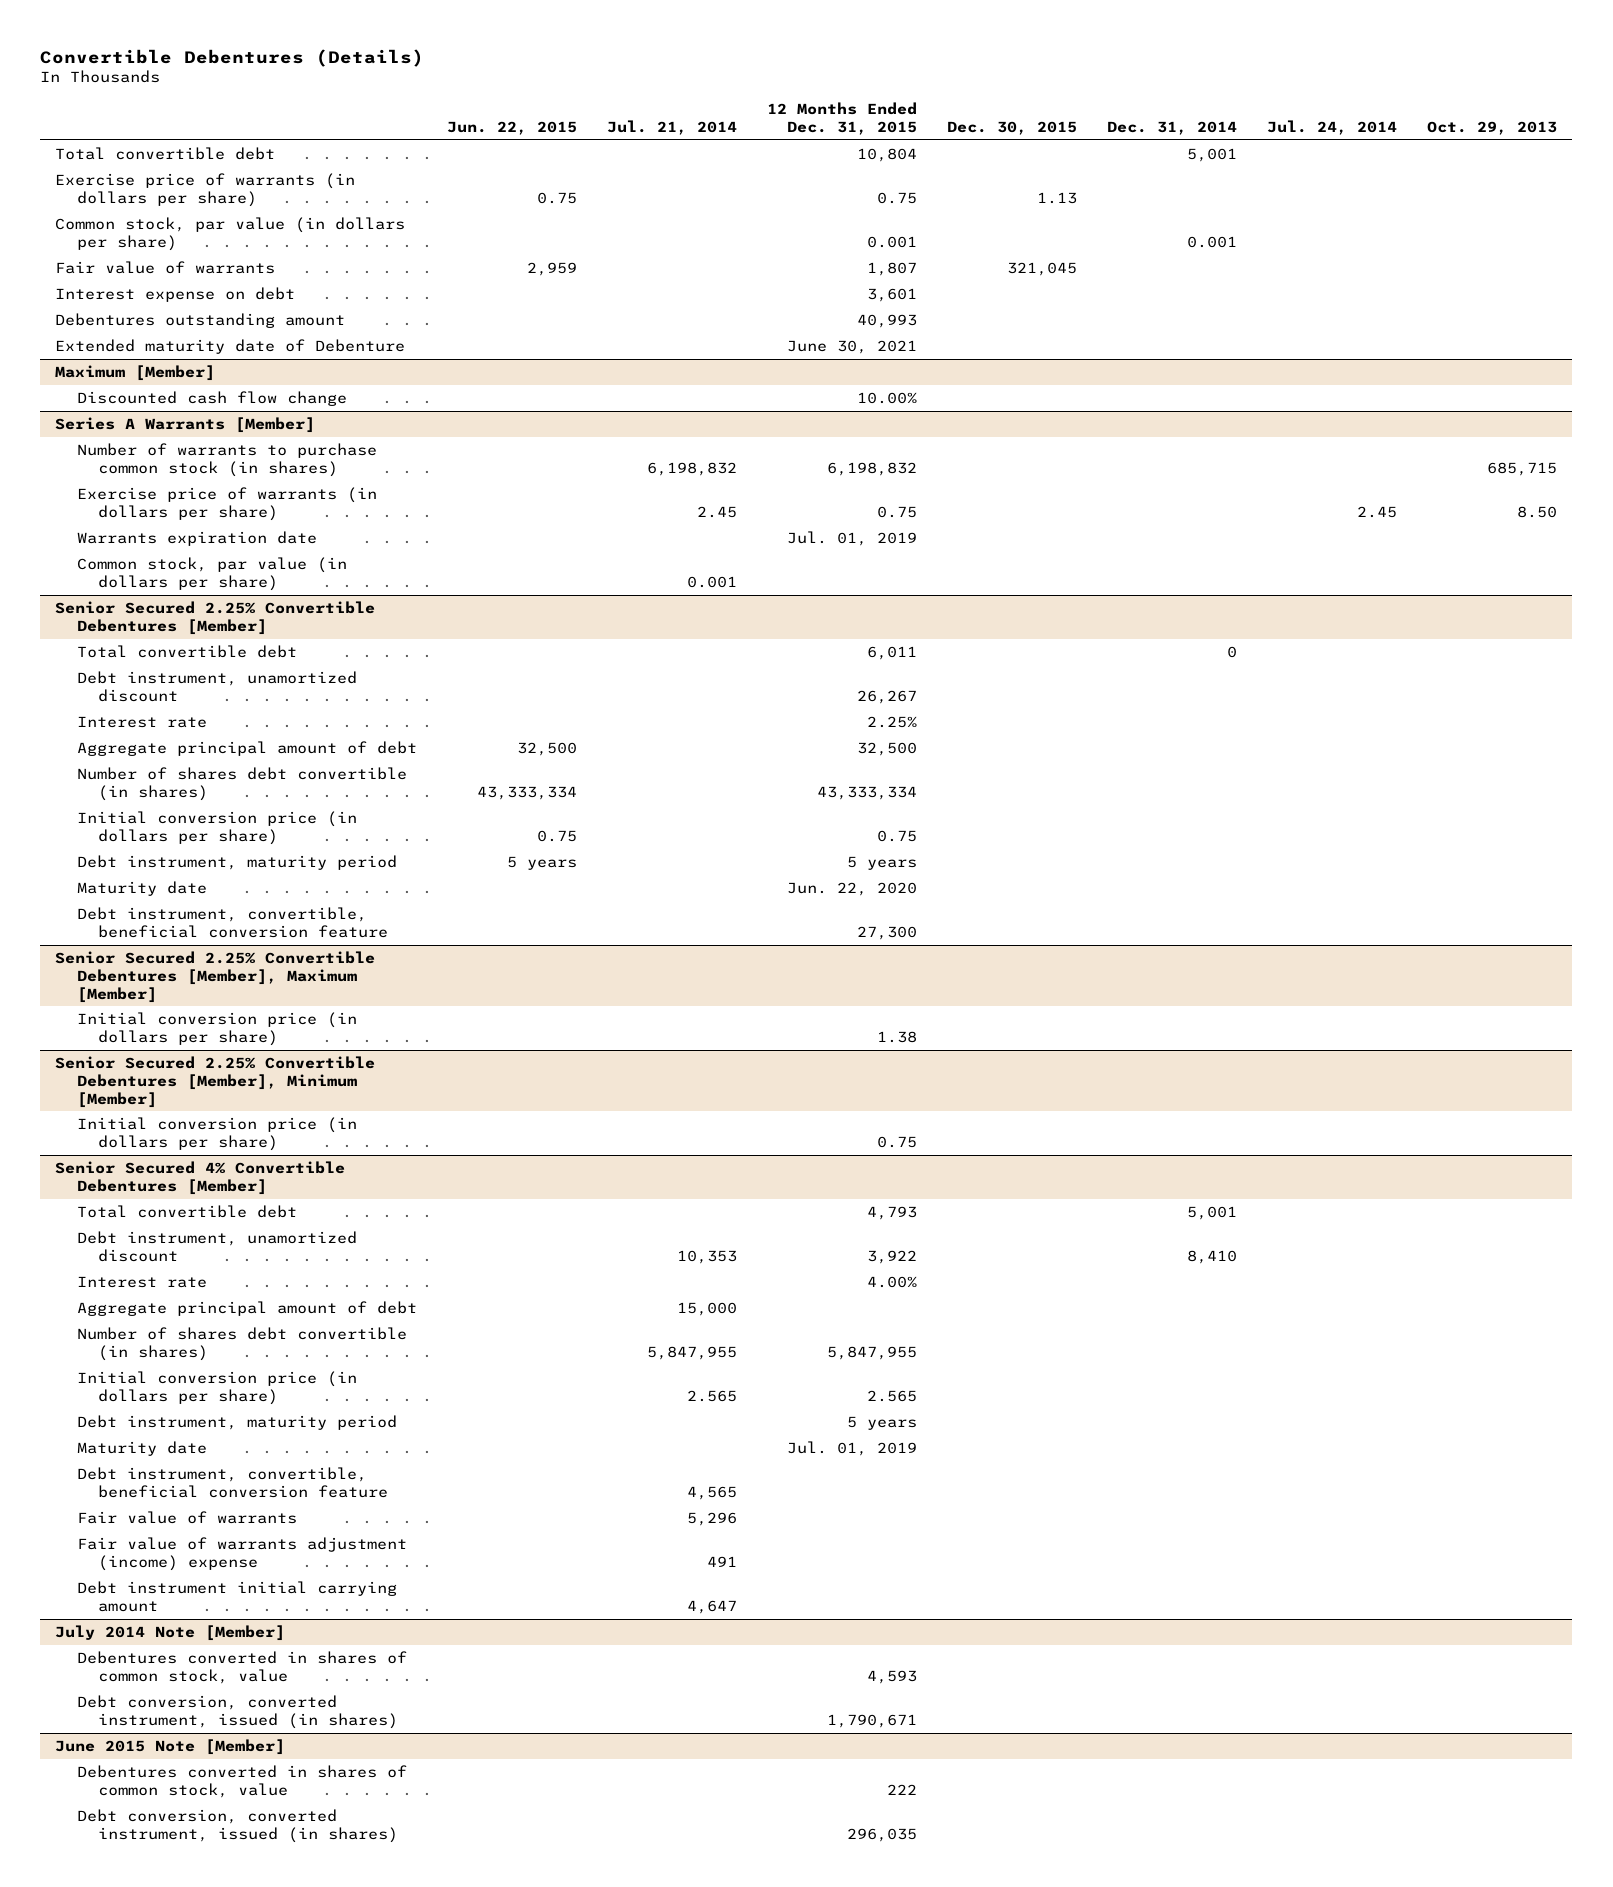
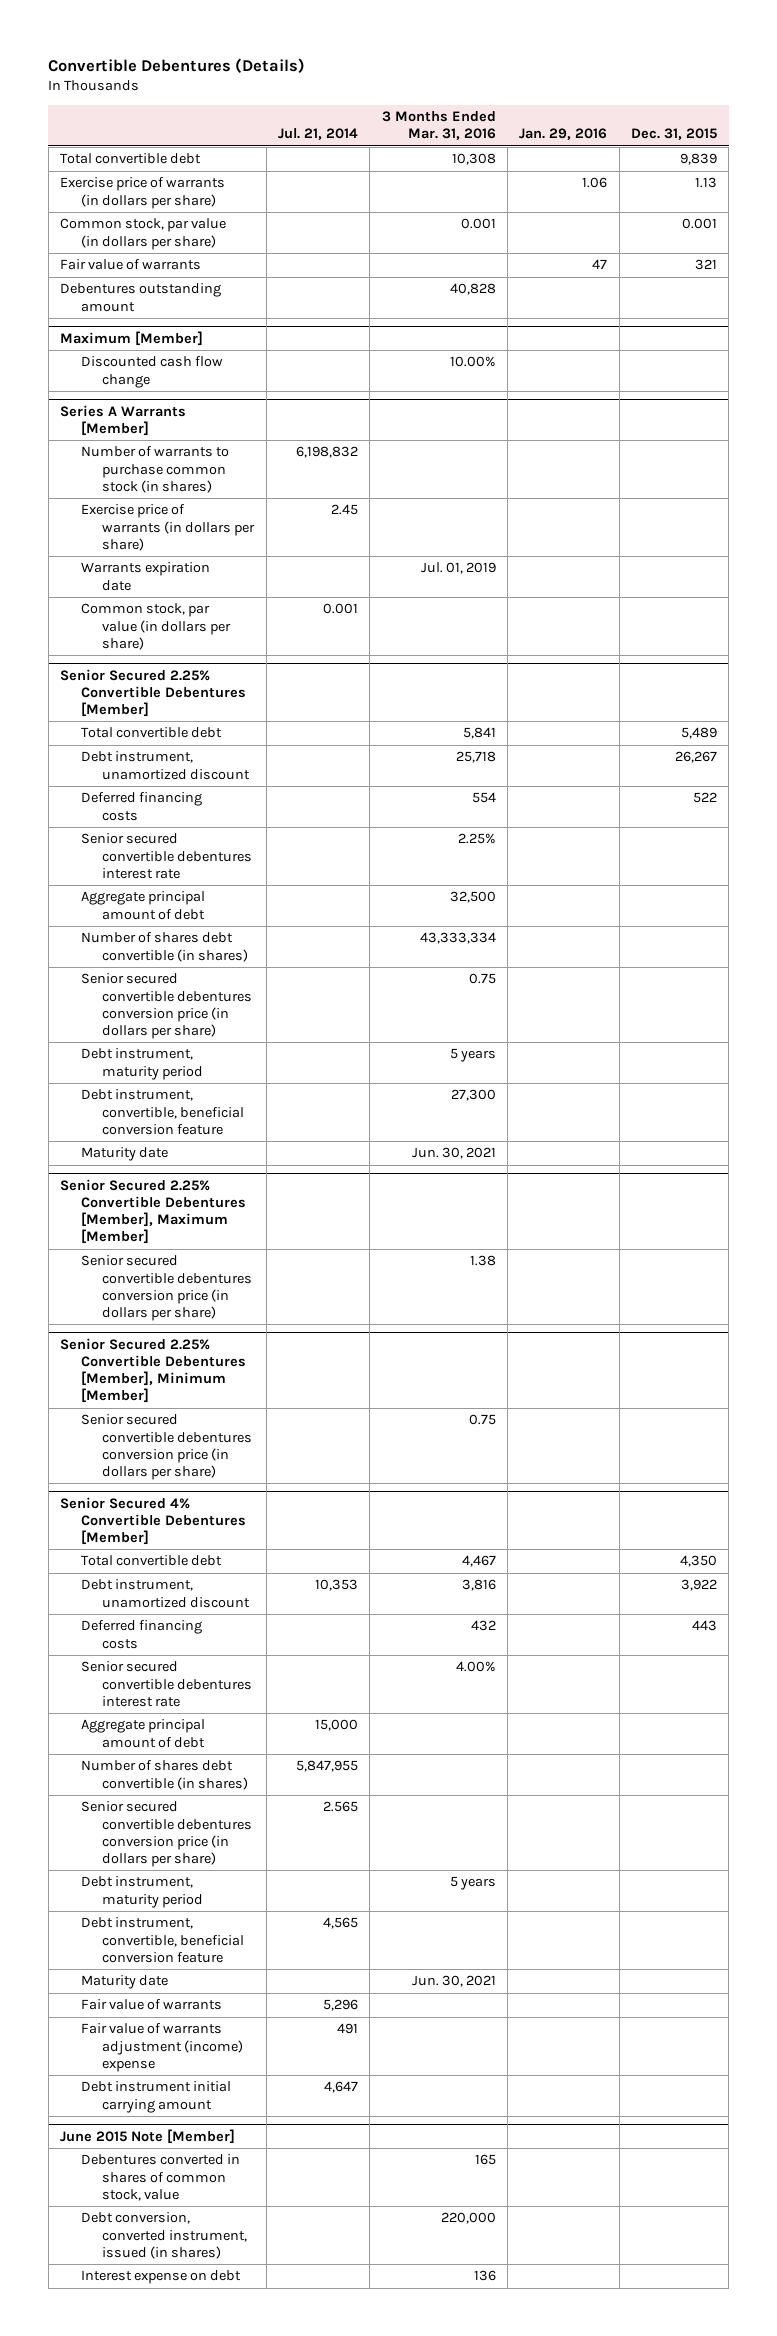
[446,120,577,135] Jun. 22, 2015 -> none
[766,101,917,135] 12 Months Ended Dec. 31, 2015 -> none
[947,120,1078,135] Dec. 30, 2015 -> none
[1107,120,1238,135] Dec. 31, 2014 -> none
[1267,119,1398,135] Jul. 24, 2014 -> none
[1427,120,1558,135] Oct. 29, 2013 -> none
none -> [381,111,496,141] 3 Months Ended Mar. 31, 2016
none -> [519,128,608,141] Jan. 29, 2016
none -> [631,128,718,141] Dec. 31, 2015
[55,286,296,302] Interest expense on debt -> none
[55,338,406,354] Extended maturity date of Debenture -> none
none -> [81,792,203,821] Deferred financing costs
[76,715,207,728] Interest rate -> [81,833,253,879] Senior secured convertible debentures interest rate
[76,810,357,845] Initial conversion price (in dollars per share) -> [81,973,253,1039] Senior secured convertible debentures conversion price (in dollars per share)
[76,880,207,896] Maturity date -> [81,1147,169,1162] Maturity date
[76,1011,357,1046] Initial conversion price (in dollars per share) -> [81,1255,253,1321] Senior secured convertible debentures conversion price (in dollars per share)
[76,1116,357,1151] Initial conversion price (in dollars per share) -> [81,1414,253,1480] Senior secured convertible debentures conversion price (in dollars per share)
none -> [81,1620,203,1649] Deferred financing costs
[76,1275,207,1288] Interest rate -> [81,1661,253,1707] Senior secured convertible debentures interest rate
[76,1370,357,1405] Initial conversion price (in dollars per share) -> [81,1801,253,1867] Senior secured convertible debentures conversion price (in dollars per share)
[76,1440,207,1456] Maturity date -> [81,1975,169,1990] Maturity date
[55,1624,286,1641] July 2014 Note [Member] -> none
[76,1650,407,1684] Debentures converted in shares of common stock, value -> none
[76,1694,399,1729] Debt conversion, converted instrument, issued (in shares) -> none
none -> [81,2270,242,2285] Interest expense on debt

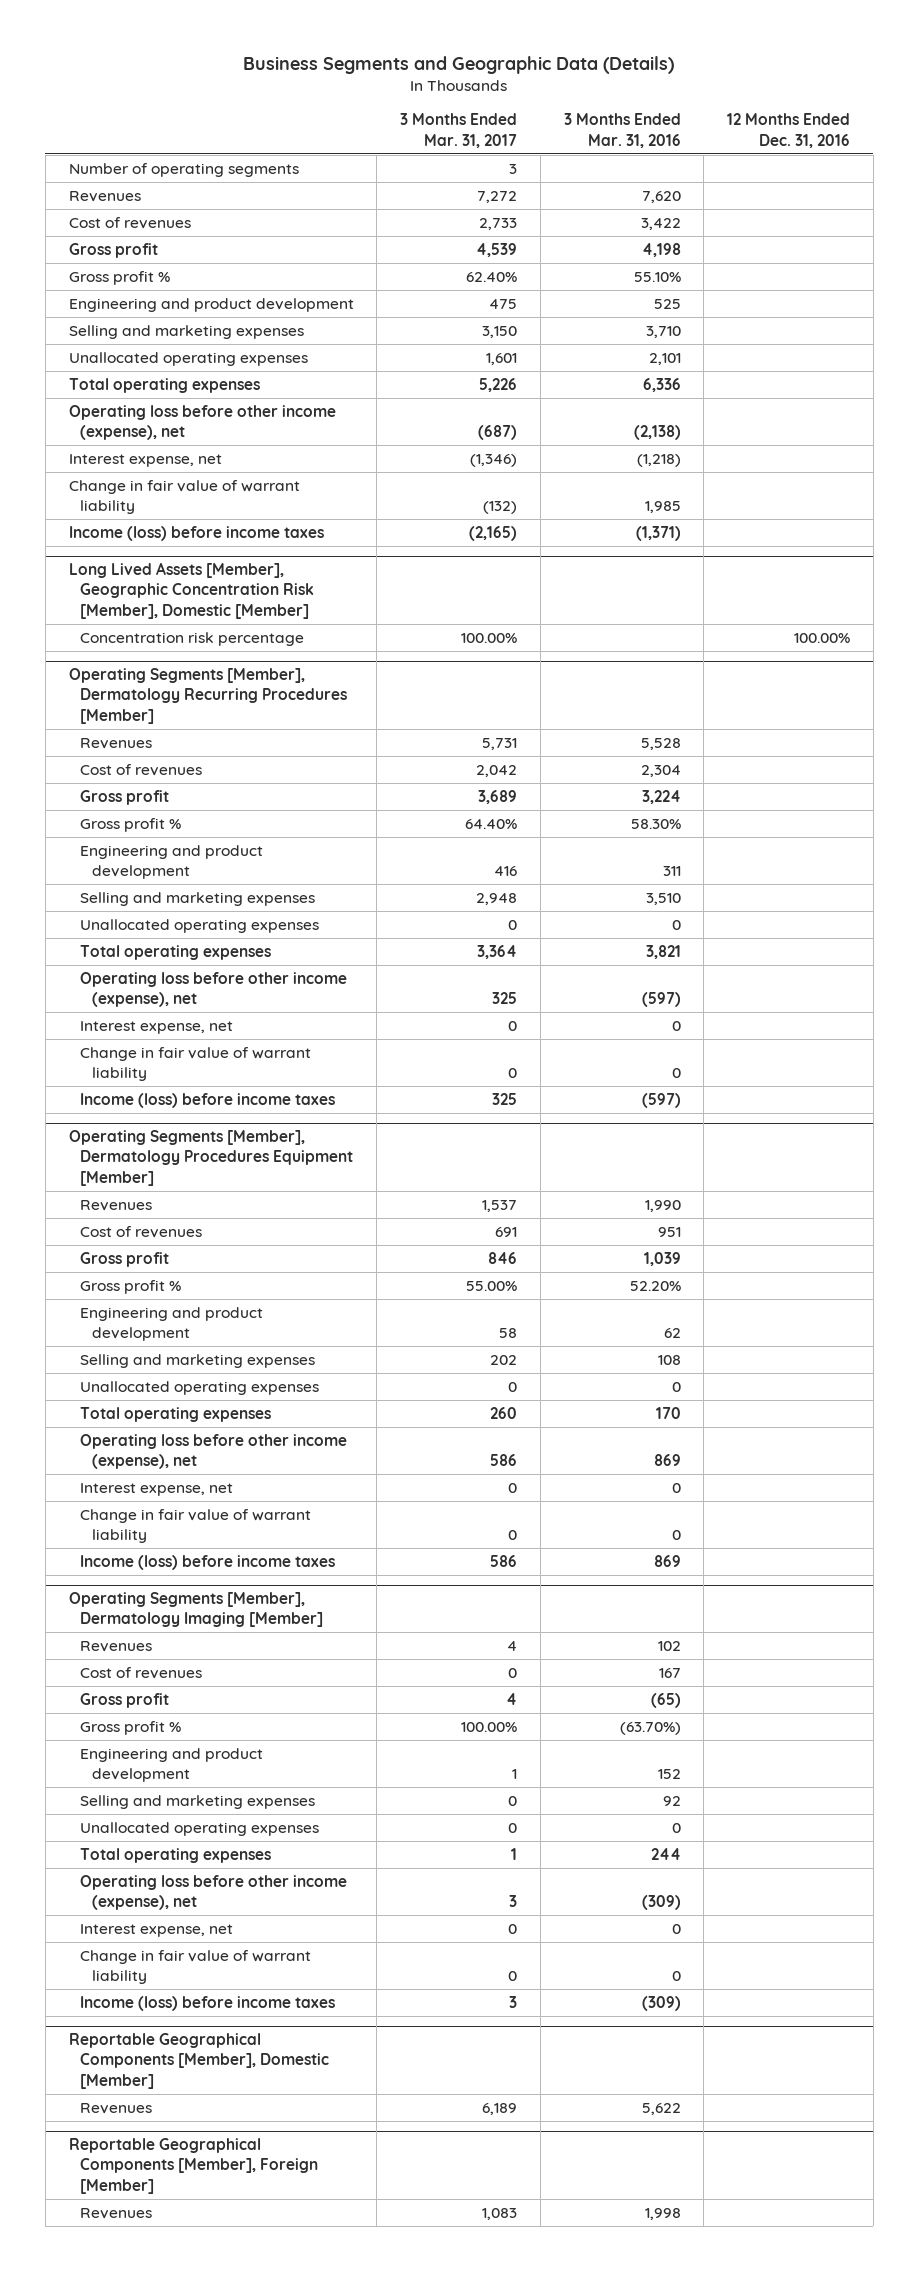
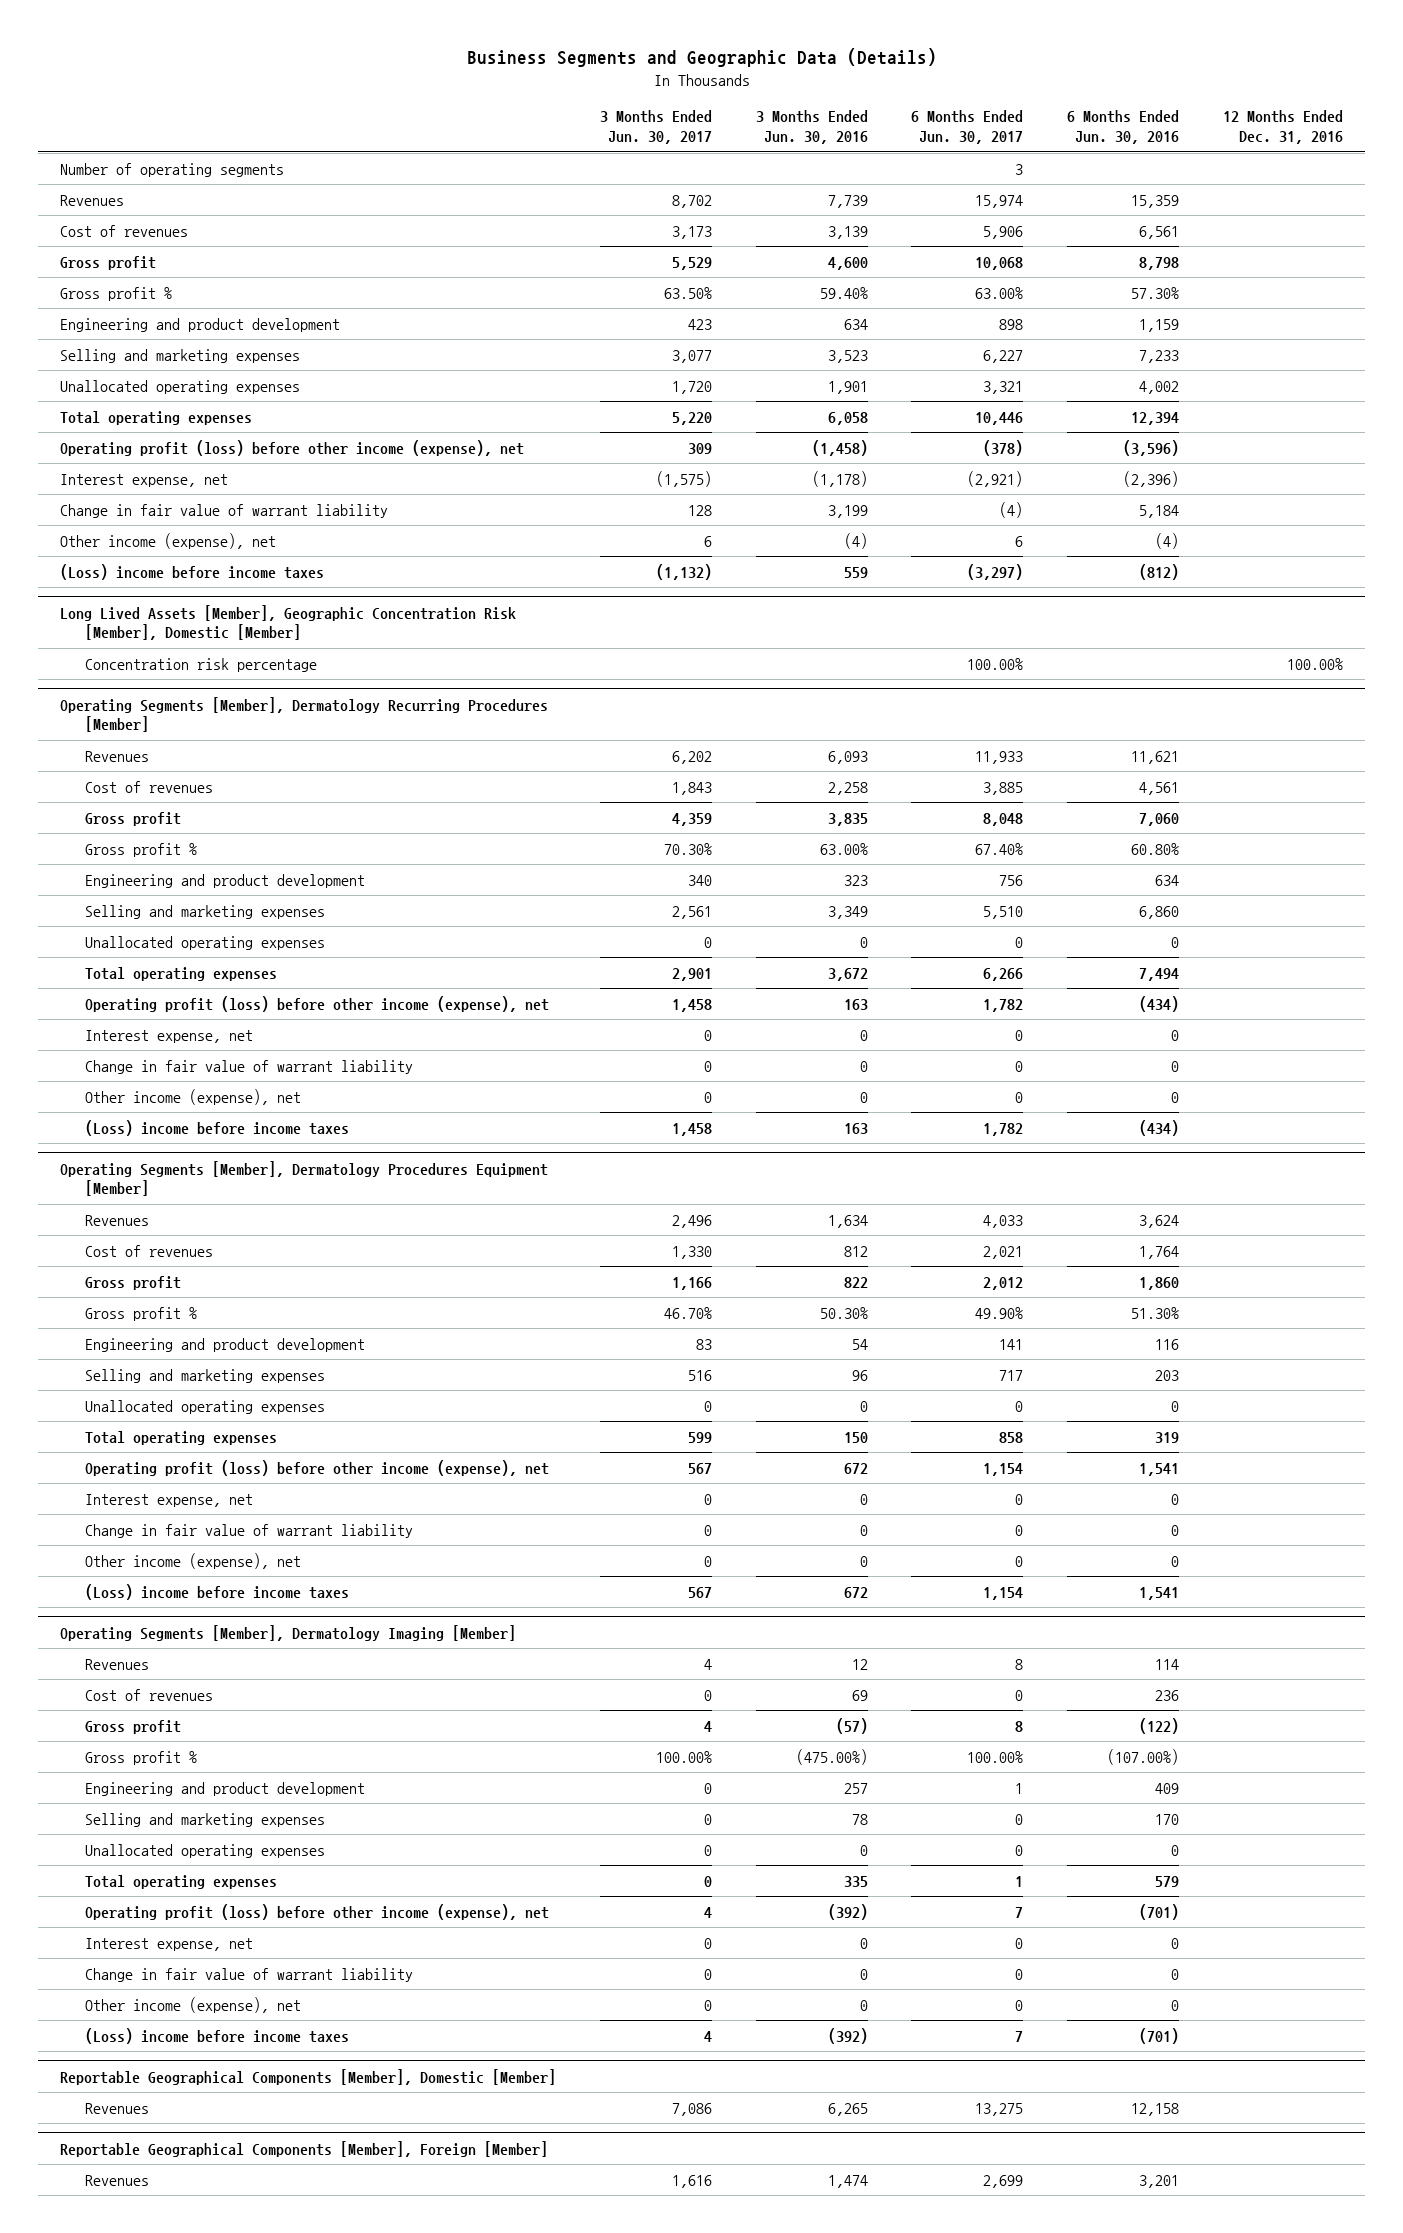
[400,113,518,148] 3 Months Ended Mar. 31, 2017 -> none
[563,113,681,148] 3 Months Ended Mar. 31, 2016 -> none
none -> [600,110,713,145] 3 Months Ended Jun. 30, 2017
none -> [755,110,868,145] 3 Months Ended Jun. 30, 2016
none -> [911,110,1024,145] 6 Months Ended Jun. 30, 2017
none -> [1067,110,1180,145] 6 Months Ended Jun. 30, 2016
[68,405,336,441] Operating loss before other income (expense), net -> [60,439,525,456] Operating profit (loss) before other income (expense), net
none -> [60,532,277,549] Other income (expense), net
[68,526,324,542] Income (loss) before income taxes -> [60,563,325,580] (Loss) income before income taxes
[80,972,348,1008] Operating loss before other income (expense), net -> [84,995,549,1012] Operating profit (loss) before other income (expense), net
none -> [84,1088,301,1105] Other income (expense), net
[80,1093,336,1109] Income (loss) before income taxes -> [84,1119,349,1136] (Loss) income before income taxes
[80,1434,348,1470] Operating loss before other income (expense), net -> [84,1459,549,1476] Operating profit (loss) before other income (expense), net
none -> [84,1552,301,1569] Other income (expense), net
[80,1555,336,1571] Income (loss) before income taxes -> [84,1583,349,1600] (Loss) income before income taxes
[80,1875,348,1911] Operating loss before other income (expense), net -> [84,1903,549,1920] Operating profit (loss) before other income (expense), net
none -> [84,1996,301,2013] Other income (expense), net
[80,1996,336,2012] Income (loss) before income taxes -> [84,2027,349,2044] (Loss) income before income taxes

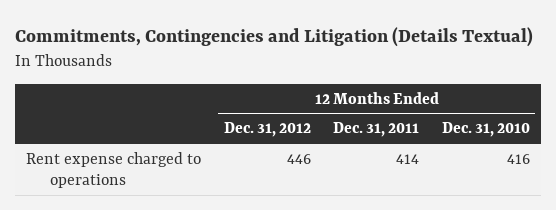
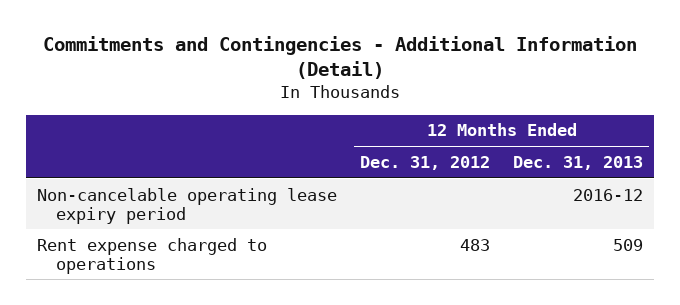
[15,27,534,48] Commitments, Contingencies and Litigation (Details Textual) -> [43,36,638,80] Commitments and Contingencies - Additional Information (Detail)
[333,122,420,138] Dec. 31, 2011 -> none
[441,122,530,138] Dec. 31, 2010 -> none
none -> [512,155,643,170] Dec. 31, 2013
none -> [37,187,338,224] Non-cancelable operating lease expiry period
[286,153,311,164] 446 -> [460,238,491,251] 483

